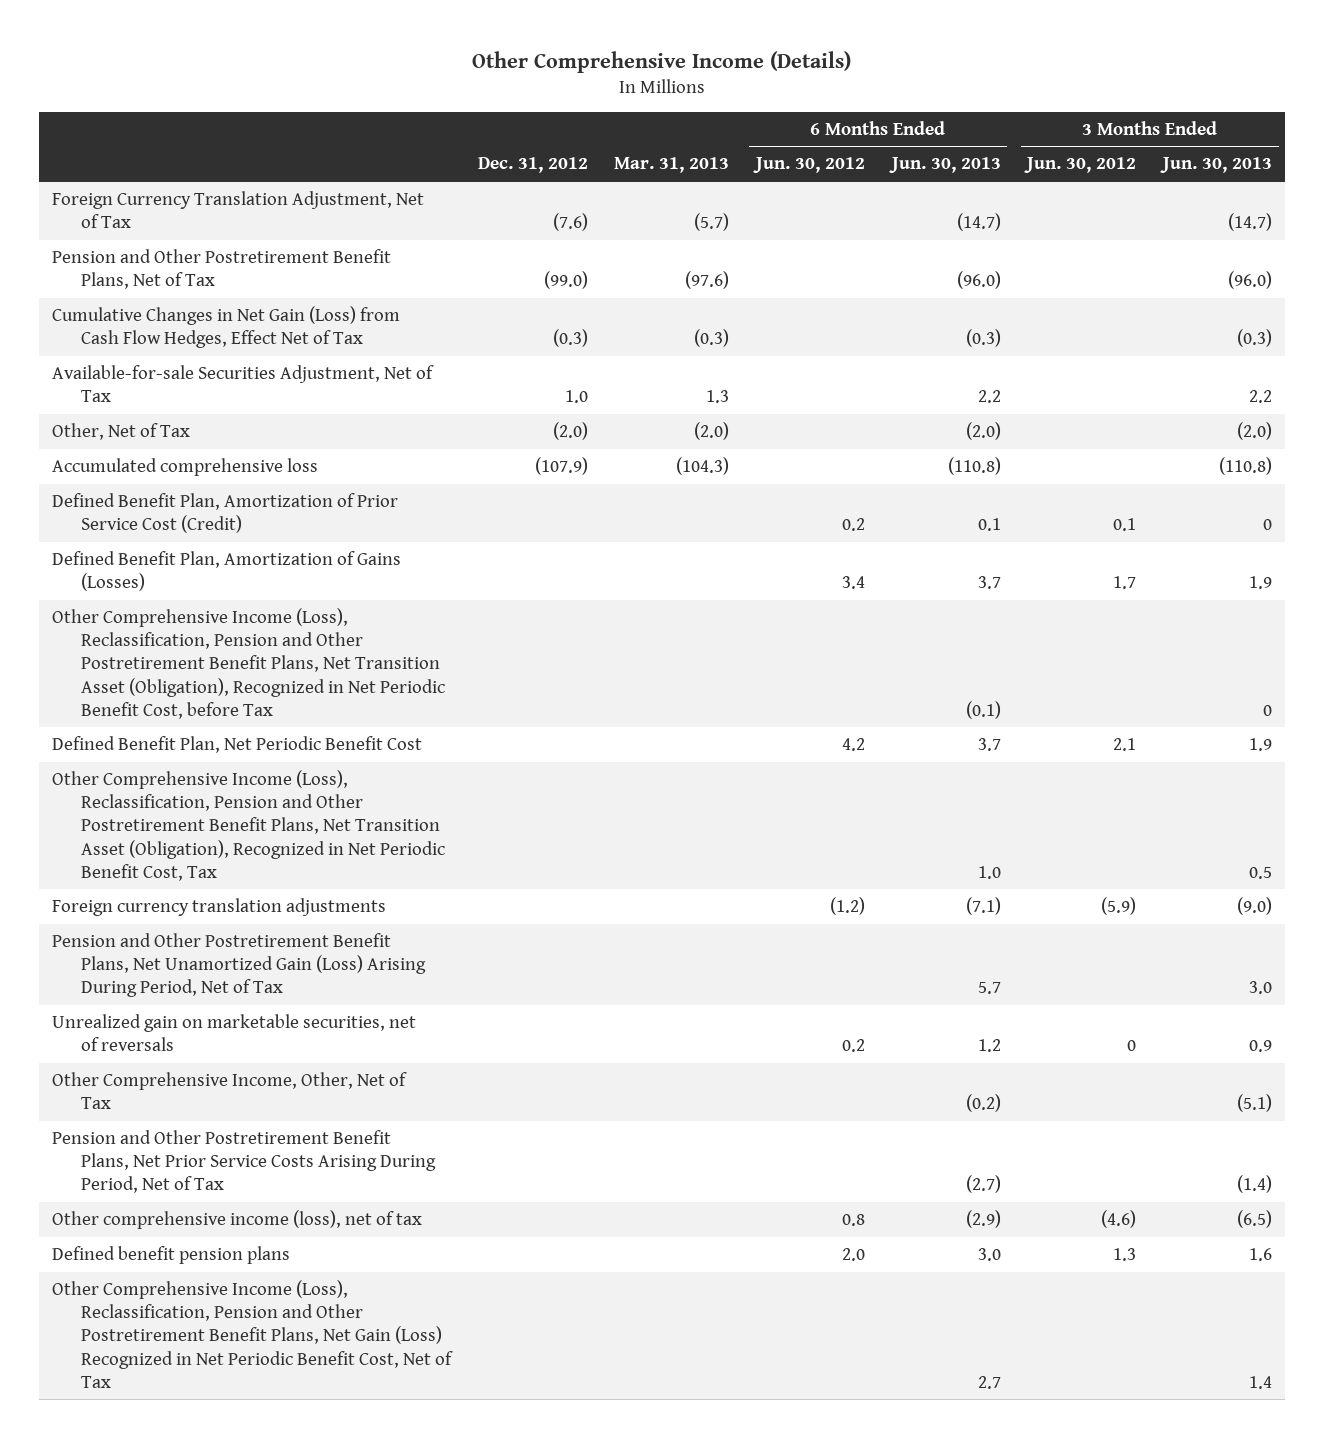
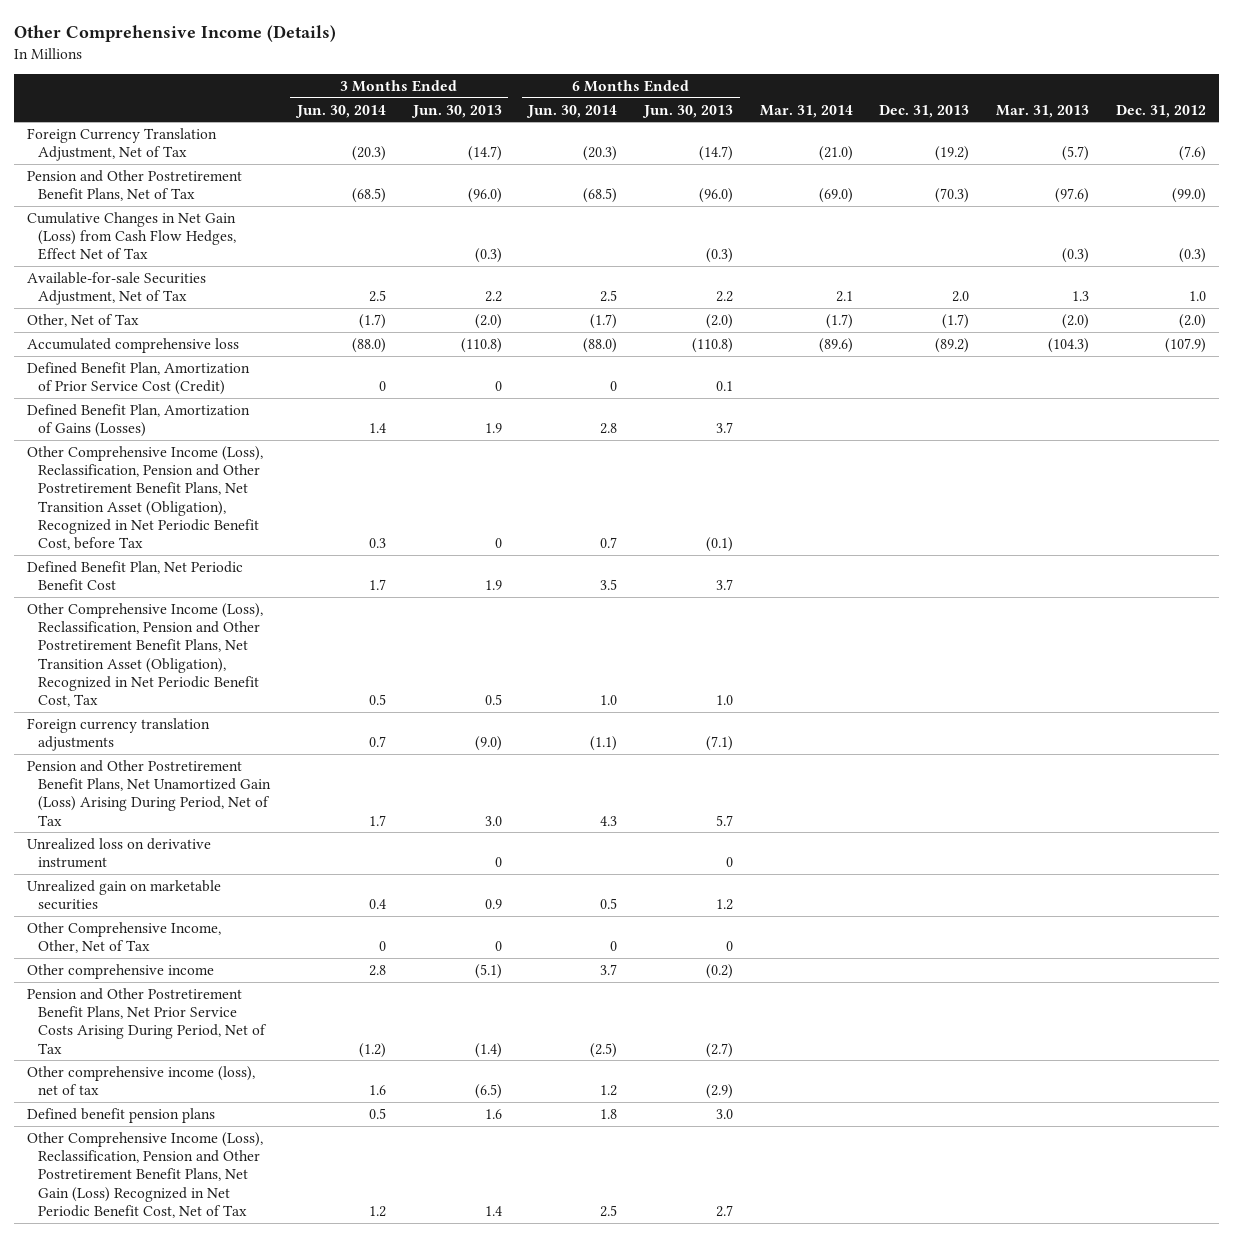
[753,157,866,174] Jun. 30, 2012 -> none
[1024,157,1137,174] Jun. 30, 2012 -> none
none -> [294,104,386,118] Jun. 30, 2014
none -> [526,104,618,118] Jun. 30, 2014
none -> [759,104,853,118] Mar. 31, 2014
none -> [879,104,970,118] Dec. 31, 2013
none -> [26,837,211,869] Unrealized loss on derivative instrument
[51,1014,416,1052] Unrealized gain on marketable securities, net of reversals -> [26,879,221,911] Unrealized gain on marketable securities
[965,1094,1001,1113] (0.2) -> [725,941,733,952] 0
[1237,1094,1273,1113] (5.1) -> [494,941,502,952] 0
none -> [26,963,214,979] Other comprehensive income

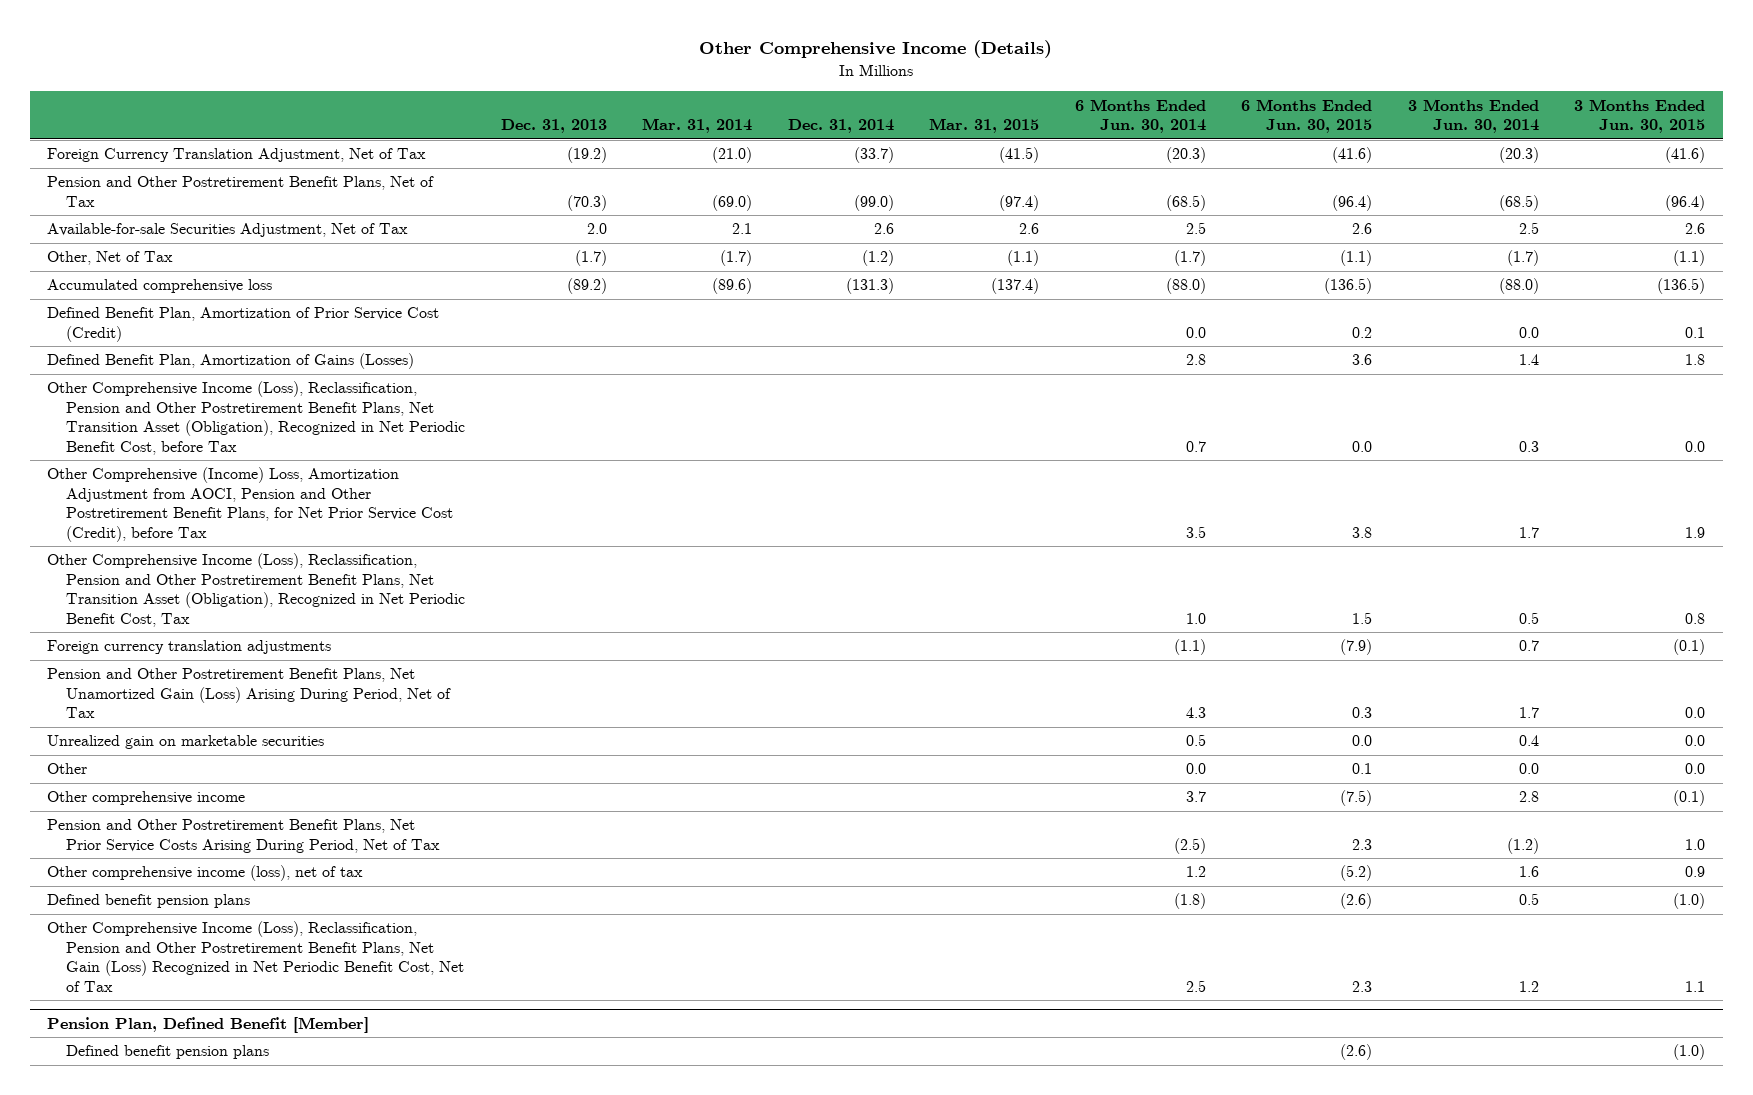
[410,104,502,118] Jun. 30, 2013 -> none
[641,104,733,118] Jun. 30, 2013 -> none
[996,104,1090,118] Mar. 31, 2013 -> none
[1115,104,1206,118] Dec. 31, 2012 -> none
none -> [787,119,894,134] Dec. 31, 2014
none -> [929,118,1040,134] Mar. 31, 2015
none -> [1241,98,1373,134] 6 Months Ended Jun. 30, 2015
none -> [1574,98,1706,134] 3 Months Ended Jun. 30, 2015
[26,211,237,261] Cumulative Changes in Net Gain (Loss) from Cash Flow Hedges, Effect Net of Tax -> none
[378,381,386,392] 0 -> [1518,326,1539,338] 0.0
[610,381,618,392] 0 -> [1185,326,1206,338] 0.0
[26,560,243,591] Defined Benefit Plan, Net Periodic Benefit Cost -> [47,467,454,542] Other Comprehensive (Income) Loss, Amortization Adjustment from AOCI, Pension and Other Postretirement Benefit Plans, for Net Prior Service Cost (Credit), before Tax
[26,837,211,869] Unrealized loss on derivative instrument -> none
[26,921,221,954] Other Comprehensive Income, Other, Net of Tax -> none
none -> [47,763,88,775] Other
[600,1108,618,1119] 1.8 -> [1173,893,1206,910] (1.8)
none -> [47,1017,370,1034] Pension Plan, Defined Benefit [Member]
none -> [66,1045,270,1060] Defined benefit pension plans

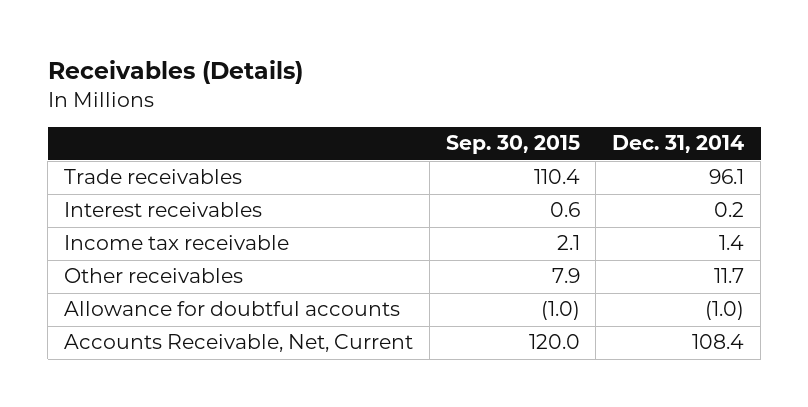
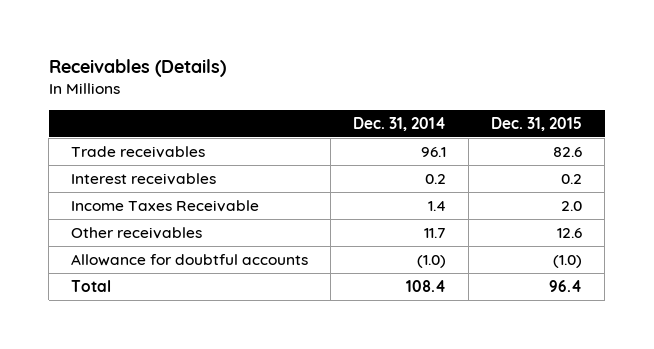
[445,135,580,155] Sep. 30, 2015 -> none
none -> [491,117,583,132] Dec. 31, 2015
[64,235,290,251] Income tax receivable -> [71,199,260,212] Income Taxes Receivable
[64,334,414,353] Accounts Receivable, Net, Current -> [71,279,112,292] Total

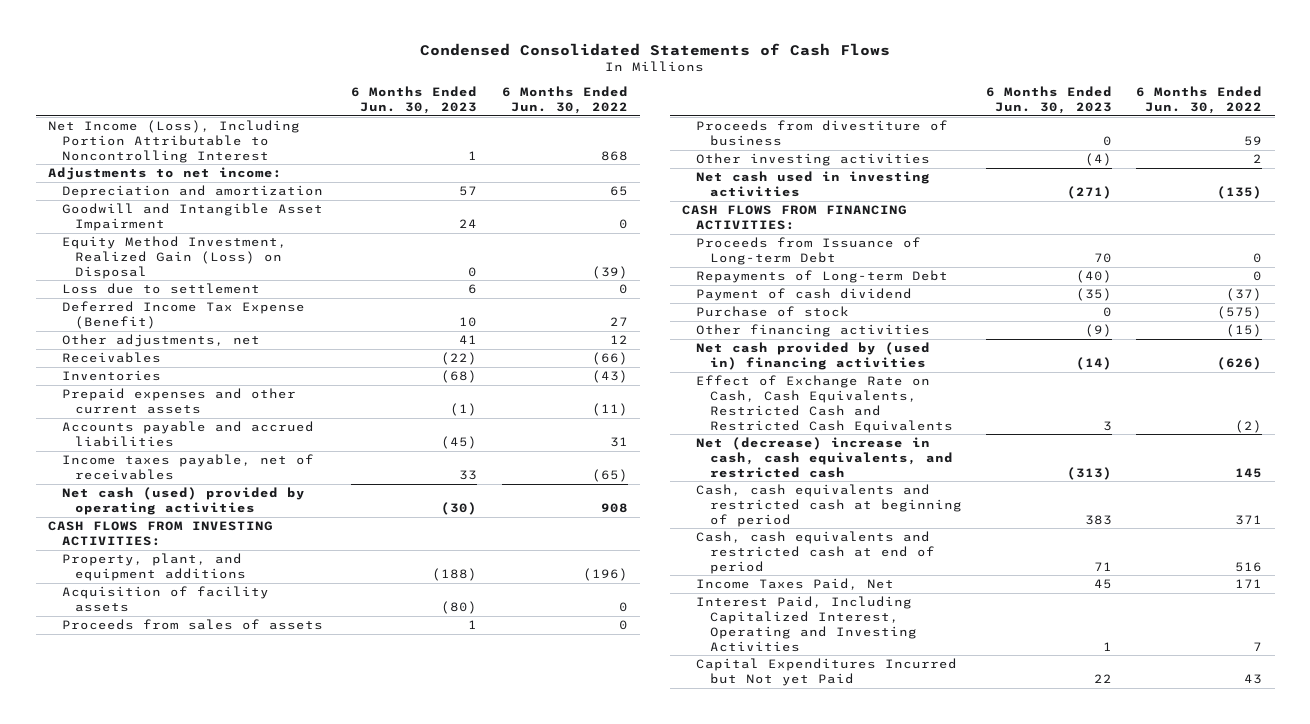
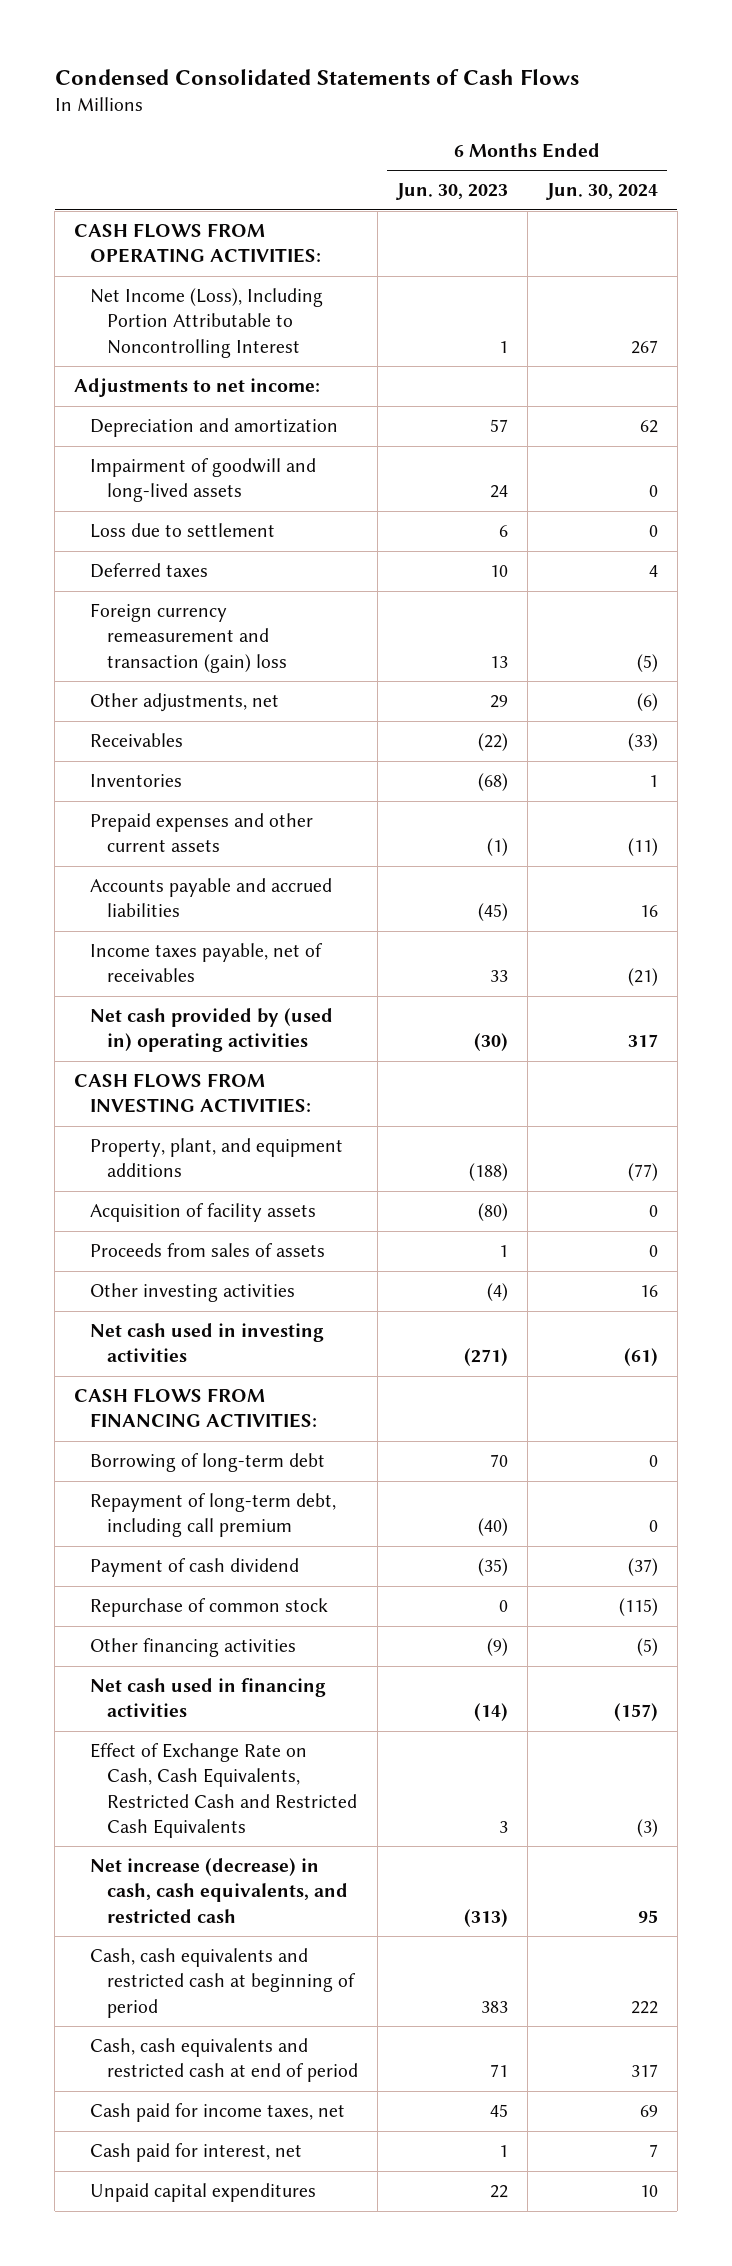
[501,86,628,114] 6 Months Ended Jun. 30, 2022 -> none
none -> [545,183,658,201] Jun. 30, 2024
none -> [73,223,322,264] CASH FLOWS FROM OPERATING ACTIVITIES:
[61,236,287,279] Equity Method Investment, Realized Gain (Loss) on Disposal -> none
[61,203,323,231] Goodwill and Intangible Asset Impairment -> [90,458,317,503] Impairment of goodwill and long-lived assets
[61,301,305,329] Deferred Income Tax Expense (Benefit) -> [90,563,209,579] Deferred taxes
none -> [90,603,287,673] Foreign currency remeasurement and transaction (gain) loss
[459,335,478,345] 41 -> [489,695,508,709] 29
[61,487,305,515] Net cash (used) provided by operating activities -> [90,1008,334,1053] Net cash provided by (used in) operating activities
[695,120,948,146] Proceeds from divestiture of business -> none
[695,237,921,265] Proceeds from Issuance of Long-term Debt -> [90,1453,326,1473] Borrowing of long-term debt
[695,270,948,284] Repayments of Long-term Debt -> [90,1493,337,1538] Repayment of long-term debt, including call premium
[695,306,849,318] Purchase of stock -> [90,1598,329,1618] Repurchase of common stock
[695,342,930,370] Net cash provided by (used in) financing activities -> [90,1678,327,1718] Net cash used in financing activities
[695,437,953,478] Net (decrease) increase in cash, cash equivalents, and restricted cash -> [90,1858,348,1923] Net increase (decrease) in cash, cash equivalents, and restricted cash
[695,578,894,591] Income Taxes Paid, Net -> [90,2103,346,2123] Cash paid for income taxes, net
[695,596,917,652] Interest Paid, Including Capitalized Interest, Operating and Investing Activities -> [90,2143,303,2163] Cash paid for interest, net
[695,658,957,686] Capital Expenditures Incurred but Not yet Paid -> [90,2183,317,2203] Unpaid capital expenditures

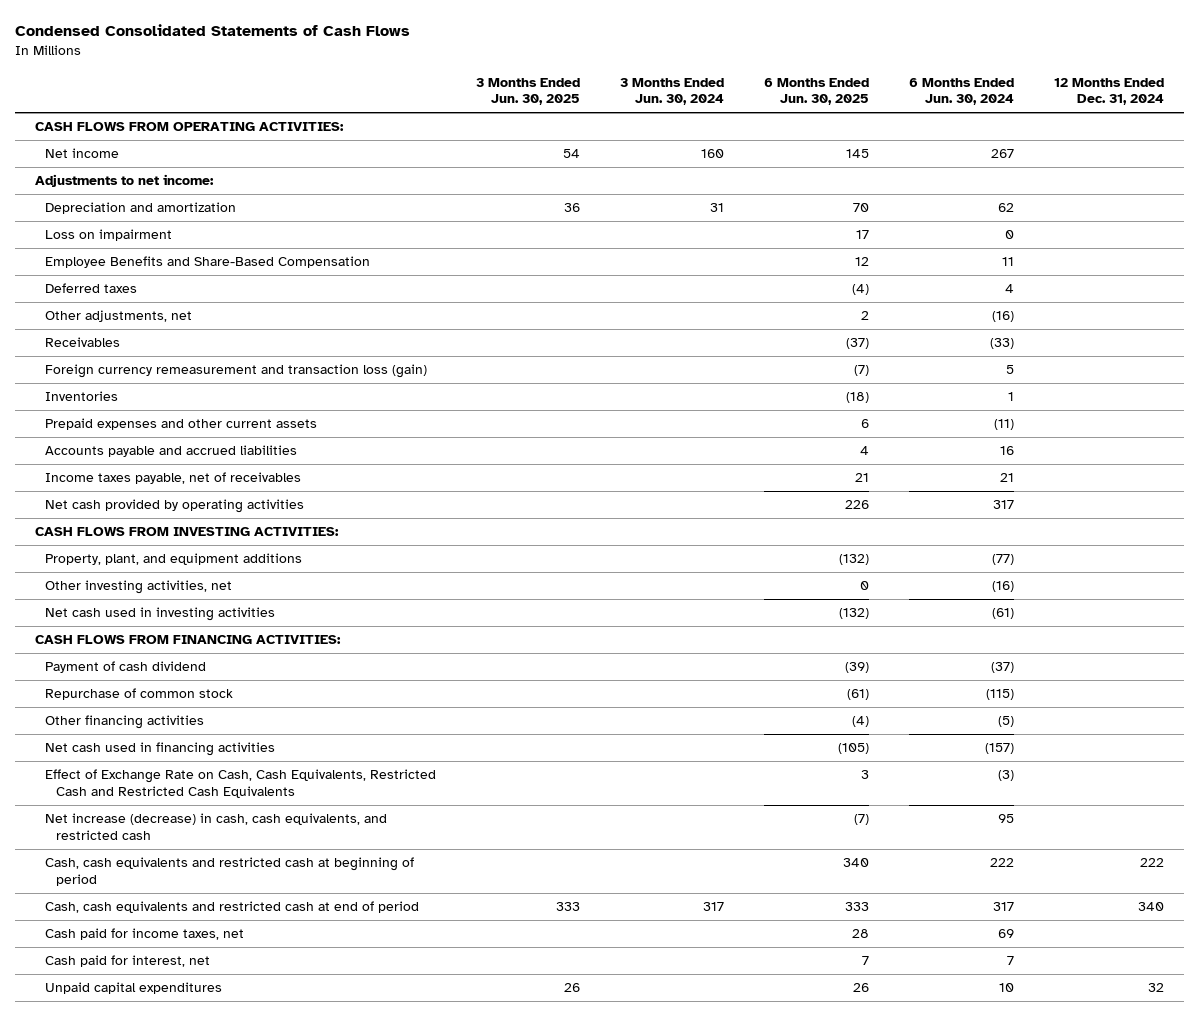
[395,183,508,201] Jun. 30, 2023 -> none
none -> [476,77,581,106] 3 Months Ended Jun. 30, 2025
none -> [620,77,725,106] 3 Months Ended Jun. 30, 2024
none -> [764,77,870,106] 6 Months Ended Jun. 30, 2025
none -> [1053,77,1164,106] 12 Months Ended Dec. 31, 2024
[90,288,324,358] Net Income (Loss), Including Portion Attributable to Noncontrolling Interest -> [45,148,120,159] Net income
[90,523,276,539] Loss due to settlement -> none
[90,458,317,503] Impairment of goodwill and long-lived assets -> [45,229,173,242] Loss on impairment
none -> [45,256,371,269] Employee Benefits and Share-Based Compensation
[90,603,287,673] Foreign currency remeasurement and transaction (gain) loss -> none
[636,693,658,712] (6) -> [992,311,1015,323] (16)
none -> [45,364,428,379] Foreign currency remeasurement and transaction loss (gain)
[627,968,658,987] (21) -> [1000,473,1015,483] 21
[90,1008,334,1053] Net cash provided by (used in) operating activities -> [45,499,305,514] Net cash provided by operating activities
[90,1203,317,1223] Acquisition of facility assets -> none
[90,1243,326,1258] Proceeds from sales of assets -> none
[90,1283,296,1303] Other investing activities -> [45,580,233,595] Other investing activities, net
[639,1285,658,1298] 16 -> [992,581,1015,593] (16)
[90,1453,326,1473] Borrowing of long-term debt -> none
[90,1493,337,1538] Repayment of long-term debt, including call premium -> none

